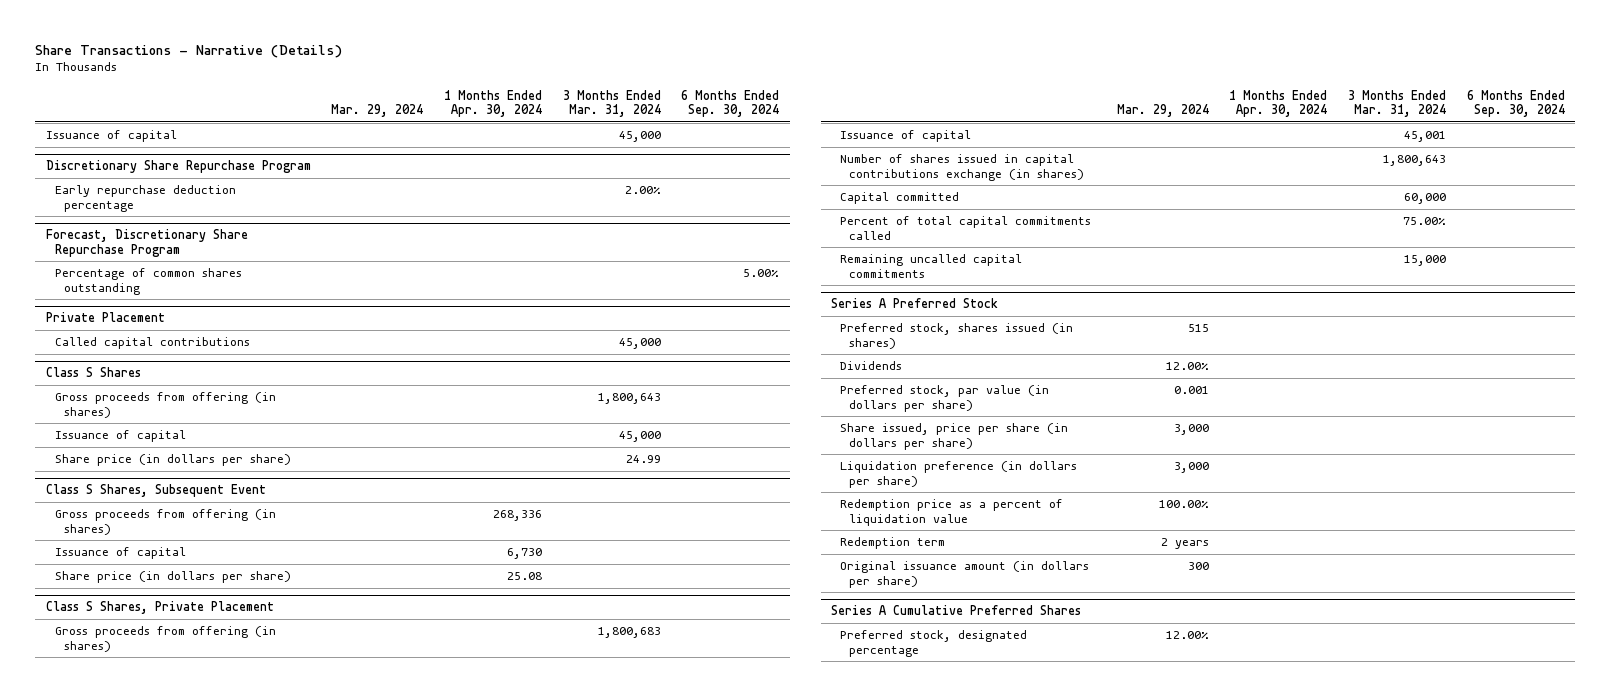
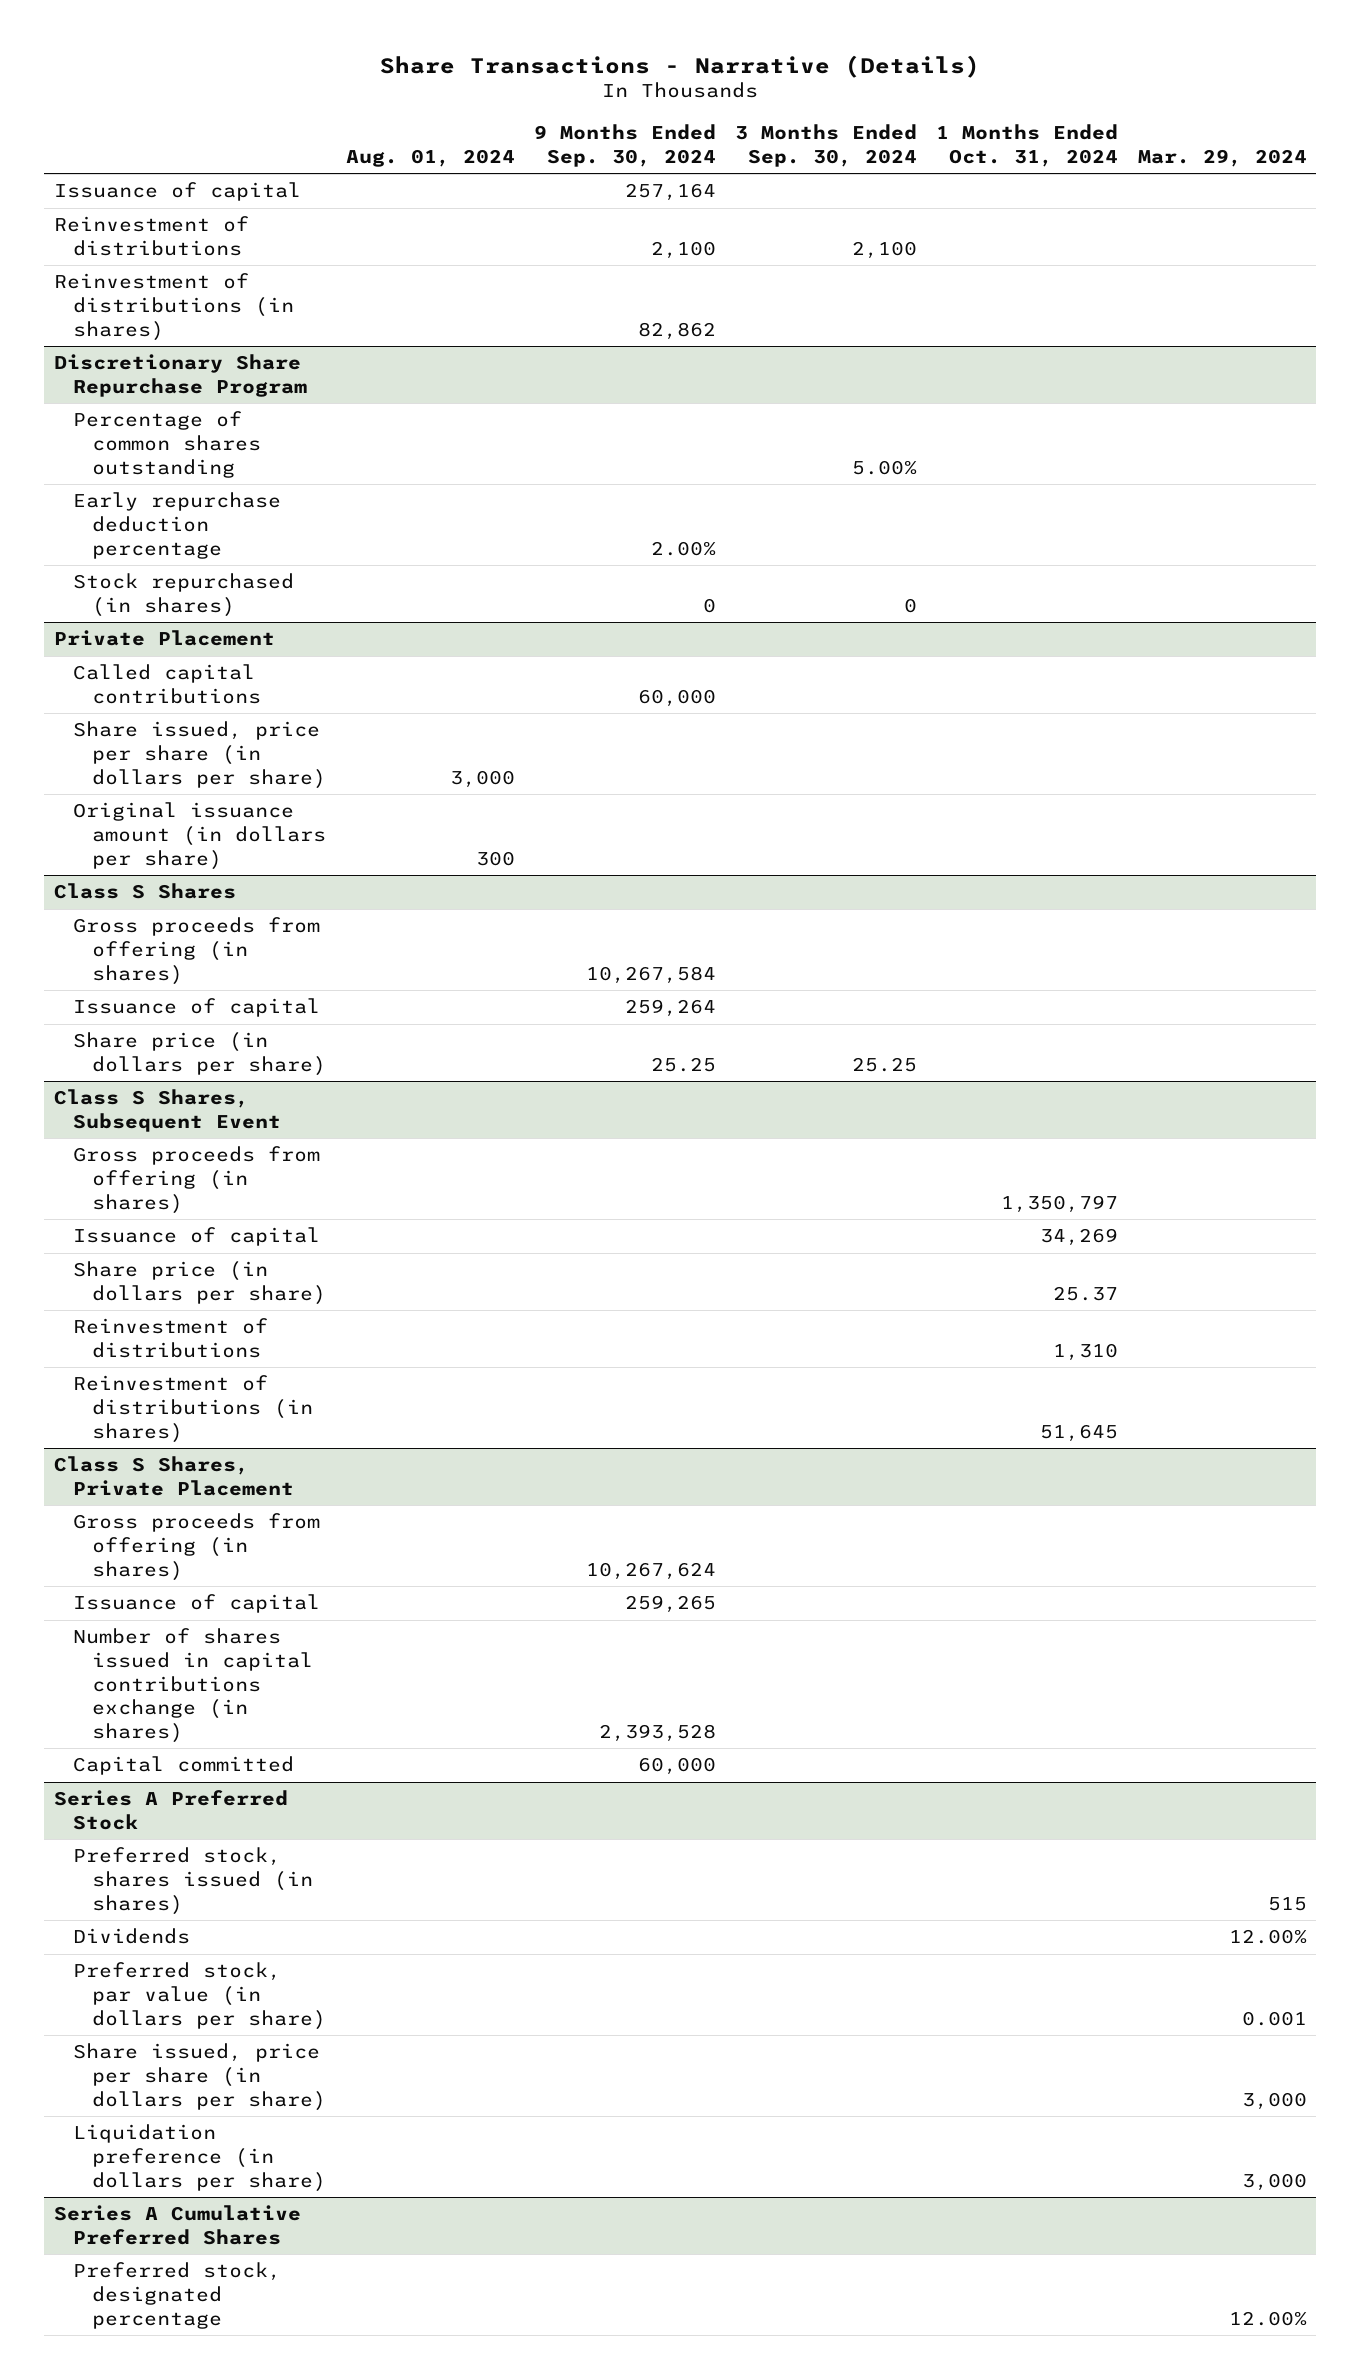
[444,89,543,118] 1 Months Ended Apr. 30, 2024 -> none
[562,89,661,118] 3 Months Ended Mar. 31, 2024 -> none
[681,89,780,118] 6 Months Ended Sep. 30, 2024 -> none
none -> [345,148,515,167] Aug. 01, 2024
none -> [533,123,716,167] 9 Months Ended Sep. 30, 2024
none -> [735,123,918,167] 3 Months Ended Sep. 30, 2024
none -> [936,123,1119,167] 1 Months Ended Oct. 31, 2024
none -> [53,216,249,256] Reinvestment of distributions
none -> [53,273,295,341] Reinvestment of distributions (in shares)
none -> [73,411,262,478] Percentage of common shares outstanding
[45,229,248,257] Forecast, Discretionary Share Repurchase Program -> none
[54,268,242,295] Percentage of common shares outstanding -> none
none -> [73,573,295,617] Stock repurchased (in shares)
none -> [73,721,327,789] Share issued, price per share (in dollars per share)
none -> [73,802,327,870] Original issuance amount (in dollars per share)
none -> [73,1318,269,1358] Reinvestment of distributions
none -> [73,1375,314,1443] Reinvestment of distributions (in shares)
[840,216,1092,240] Percent of total capital commitments called -> none
[840,254,1023,278] Remaining uncalled capital commitments -> none
[840,499,1064,526] Redemption price as a percent of liquidation value -> none
[840,537,946,550] Redemption term -> none
[840,561,1090,588] Original issuance amount (in dollars per share) -> none

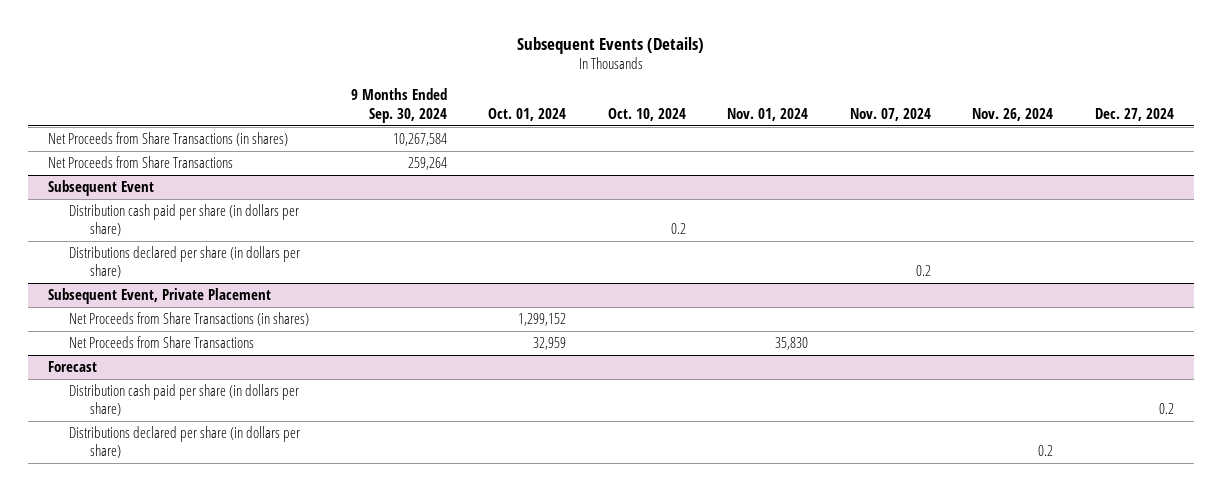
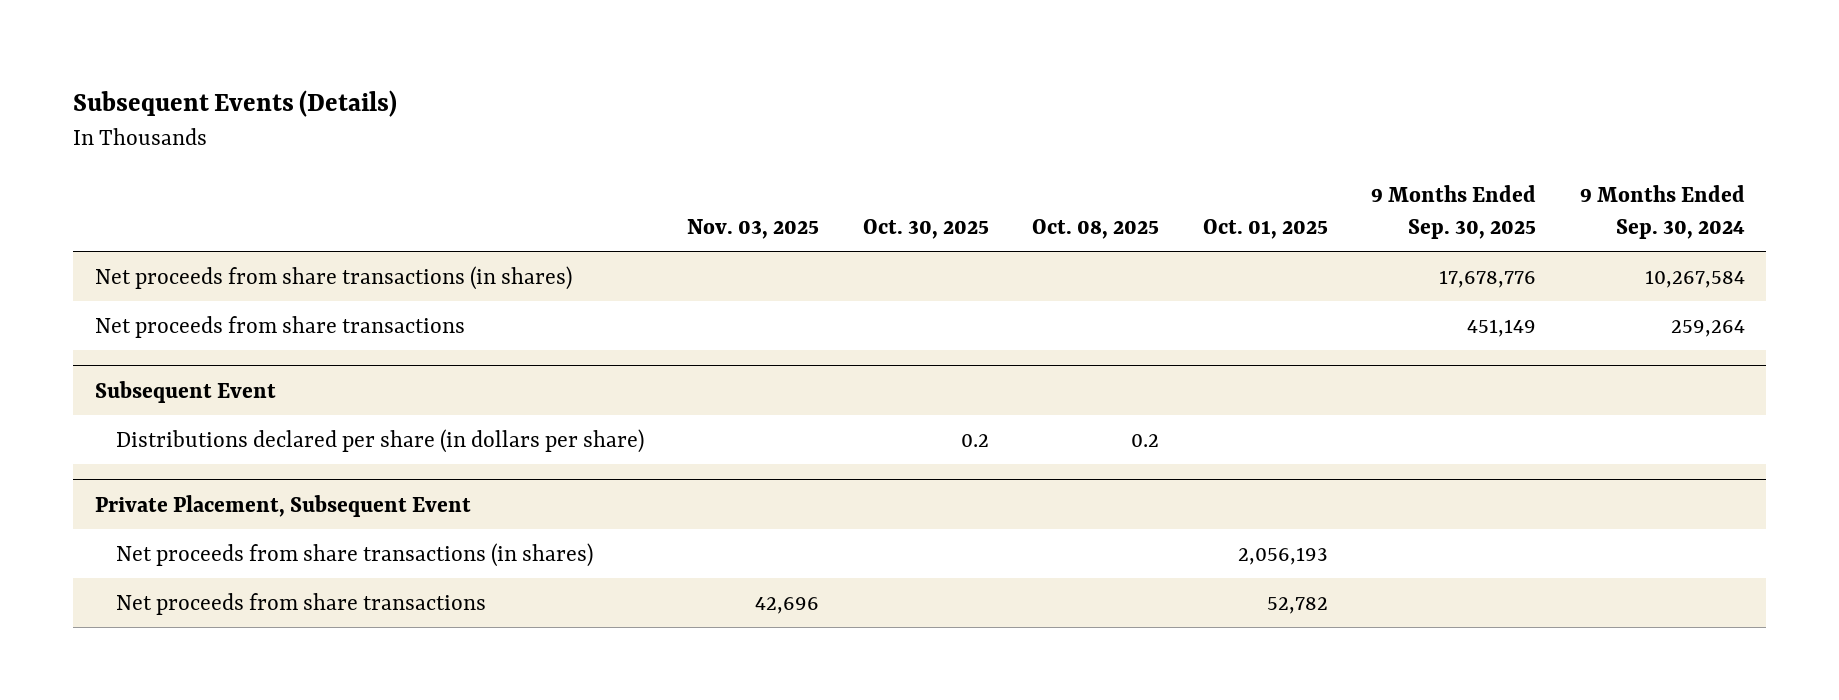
[488,107,567,121] Oct. 01, 2024 -> none
[607,107,686,121] Oct. 10, 2024 -> none
[727,107,809,121] Nov. 01, 2024 -> none
[849,107,931,121] Nov. 07, 2024 -> none
[972,107,1054,121] Nov. 26, 2024 -> none
[1094,107,1174,121] Dec. 27, 2024 -> none
none -> [687,218,820,239] Nov. 03, 2025
none -> [862,218,989,239] Oct. 30, 2025
none -> [1032,218,1160,239] Oct. 08, 2025
none -> [1202,218,1328,239] Oct. 01, 2025
none -> [1371,184,1537,239] 9 Months Ended Sep. 30, 2025
[48,132,289,147] Net Proceeds from Share Transactions (in shares) -> [94,265,572,290] Net proceeds from share transactions (in shares)
[48,156,234,169] Net Proceeds from Share Transactions -> [94,315,465,338] Net proceeds from share transactions
[69,204,300,237] Distribution cash paid per share (in dollars per share) -> none
[48,361,98,373] Forecast -> none
[69,384,300,417] Distribution cash paid per share (in dollars per share) -> none
[69,426,301,459] Distributions declared per share (in dollars per share) -> none
[48,288,272,305] Subsequent Event, Private Placement -> [94,494,471,517] Private Placement, Subsequent Event
[69,312,310,327] Net Proceeds from Share Transactions (in shares) -> [115,542,593,567] Net proceeds from share transactions (in shares)
[69,336,255,349] Net Proceeds from Share Transactions -> [115,592,486,615] Net proceeds from share transactions

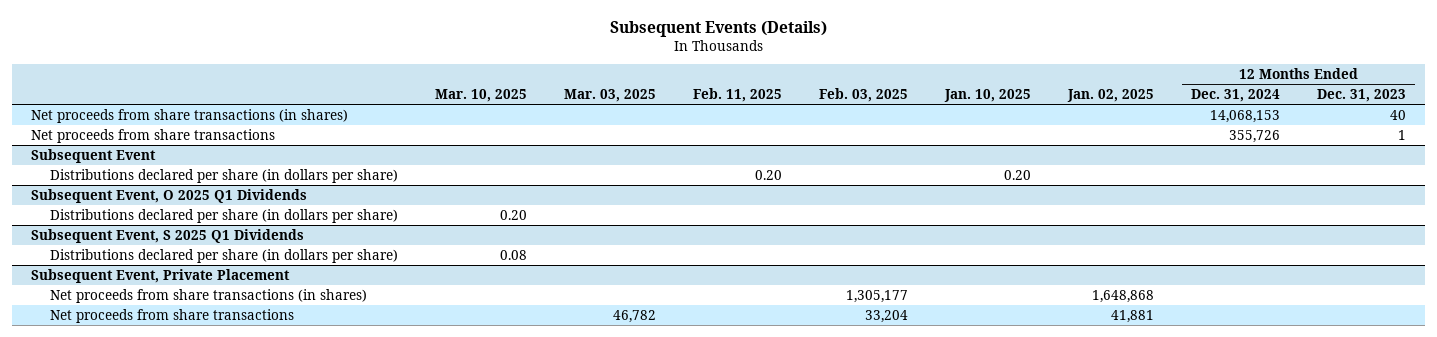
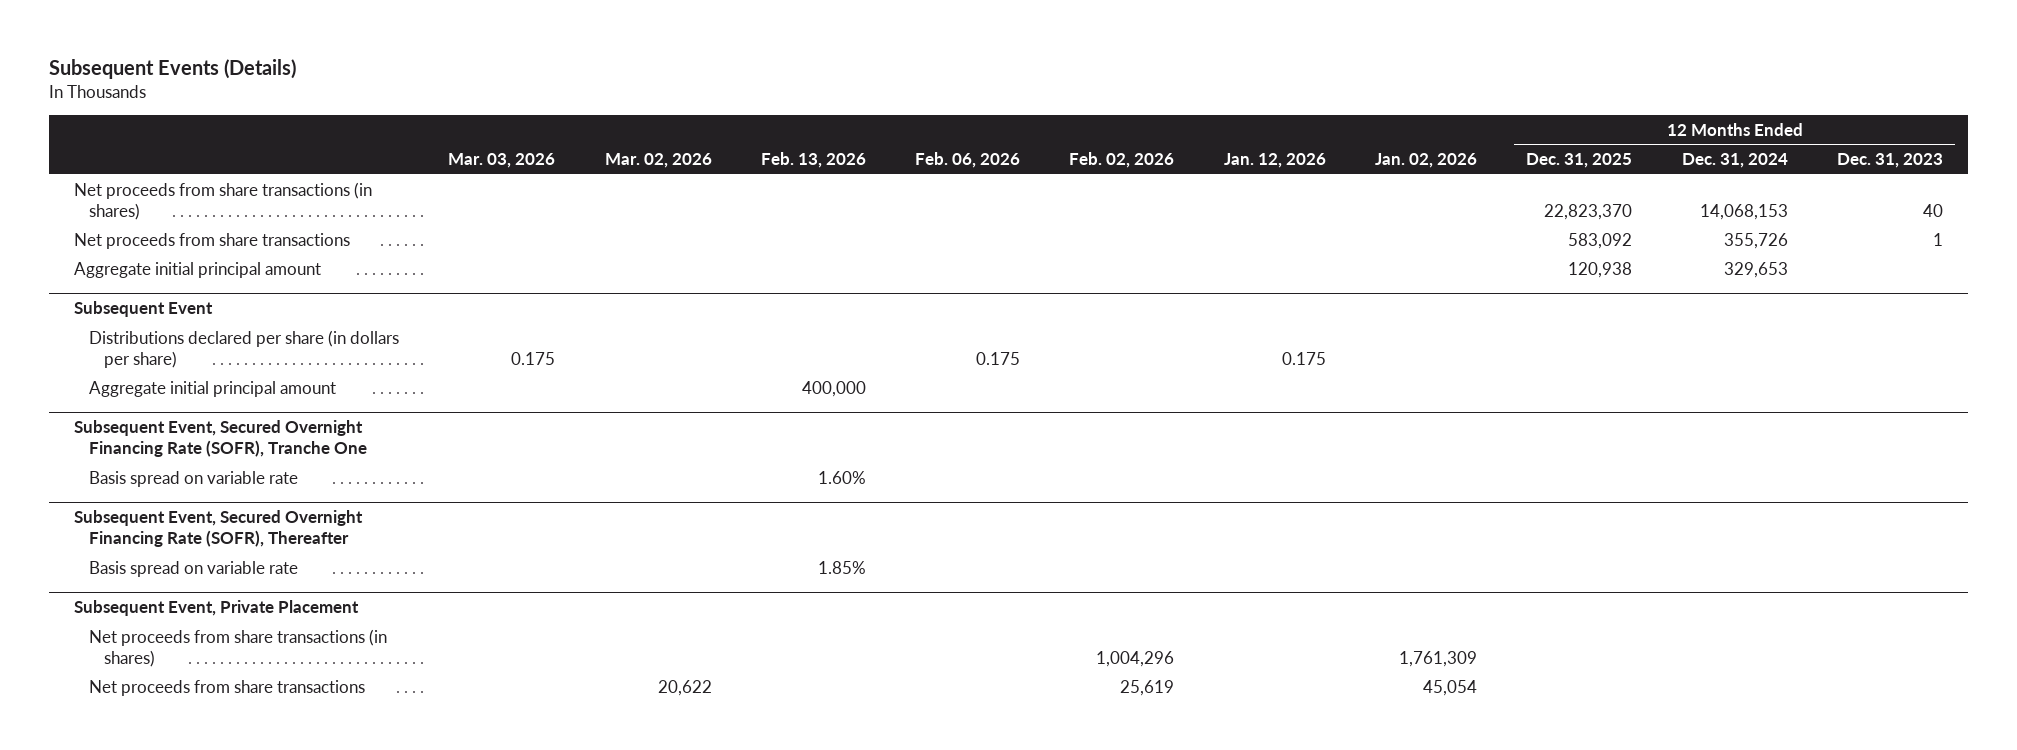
[435,89,528,103] Mar. 10, 2025 -> none
[564,89,657,103] Mar. 03, 2025 -> none
[693,88,783,103] Feb. 11, 2025 -> none
[819,88,909,103] Feb. 03, 2025 -> none
[944,89,1032,103] Jan. 10, 2025 -> none
[1067,89,1155,103] Jan. 02, 2025 -> none
none -> [448,153,556,169] Mar. 03, 2026
none -> [604,153,712,169] Mar. 02, 2026
none -> [760,152,866,169] Feb. 13, 2026
none -> [915,152,1021,169] Feb. 06, 2026
none -> [1069,152,1175,169] Feb. 02, 2026
none -> [1223,153,1326,169] Jan. 12, 2026
none -> [1375,153,1478,169] Jan. 02, 2026
none -> [1526,153,1633,169] Dec. 31, 2025
none -> [73,261,321,278] Aggregate initial principal amount
[30,188,307,203] Subsequent Event, O 2025 Q1 Dividends -> none
[50,208,399,223] Distributions declared per share (in dollars per share) -> none
[30,228,304,243] Subsequent Event, S 2025 Q1 Dividends -> none
[50,248,399,263] Distributions declared per share (in dollars per share) -> none
none -> [88,380,336,397] Aggregate initial principal amount
none -> [73,420,367,458] Subsequent Event, Secured Overnight Financing Rate (SOFR), Tranche One
none -> [88,470,298,487] Basis spread on variable rate
none -> [73,510,363,548] Subsequent Event, Secured Overnight Financing Rate (SOFR), Thereafter
none -> [88,560,298,577] Basis spread on variable rate

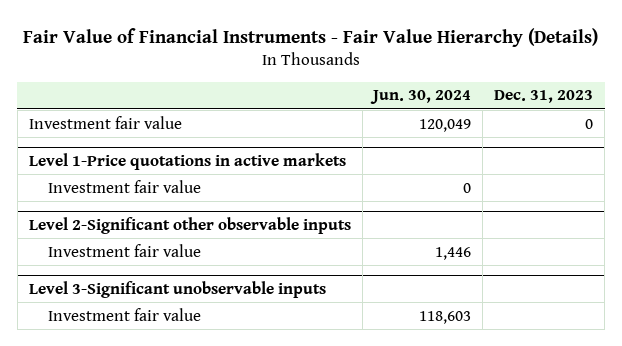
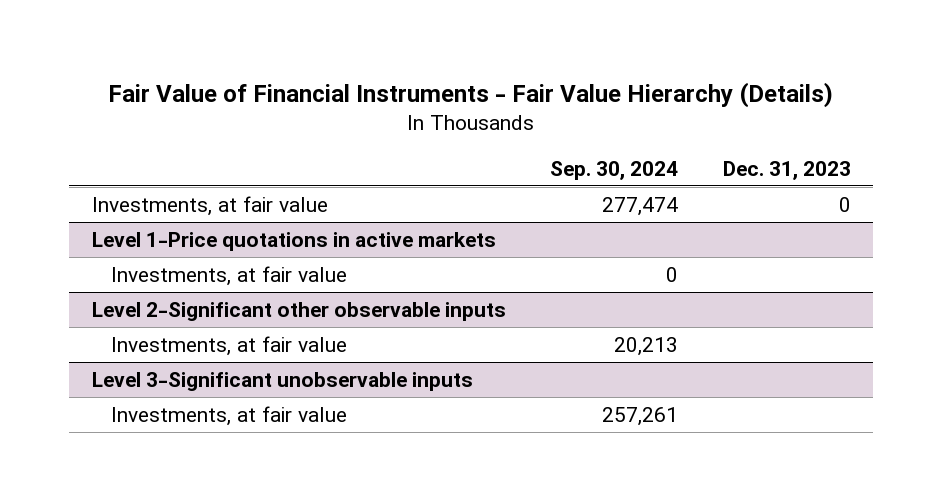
[370,90,472,105] Jun. 30, 2024 -> none
none -> [550,160,679,180] Sep. 30, 2024
[28,115,182,129] Investment fair value -> [91,195,328,216] Investments, at fair value
[47,179,201,193] Investment fair value -> [111,265,348,286] Investments, at fair value
[47,243,201,257] Investment fair value -> [111,335,348,356] Investments, at fair value
[47,307,201,321] Investment fair value -> [111,405,348,426] Investments, at fair value

